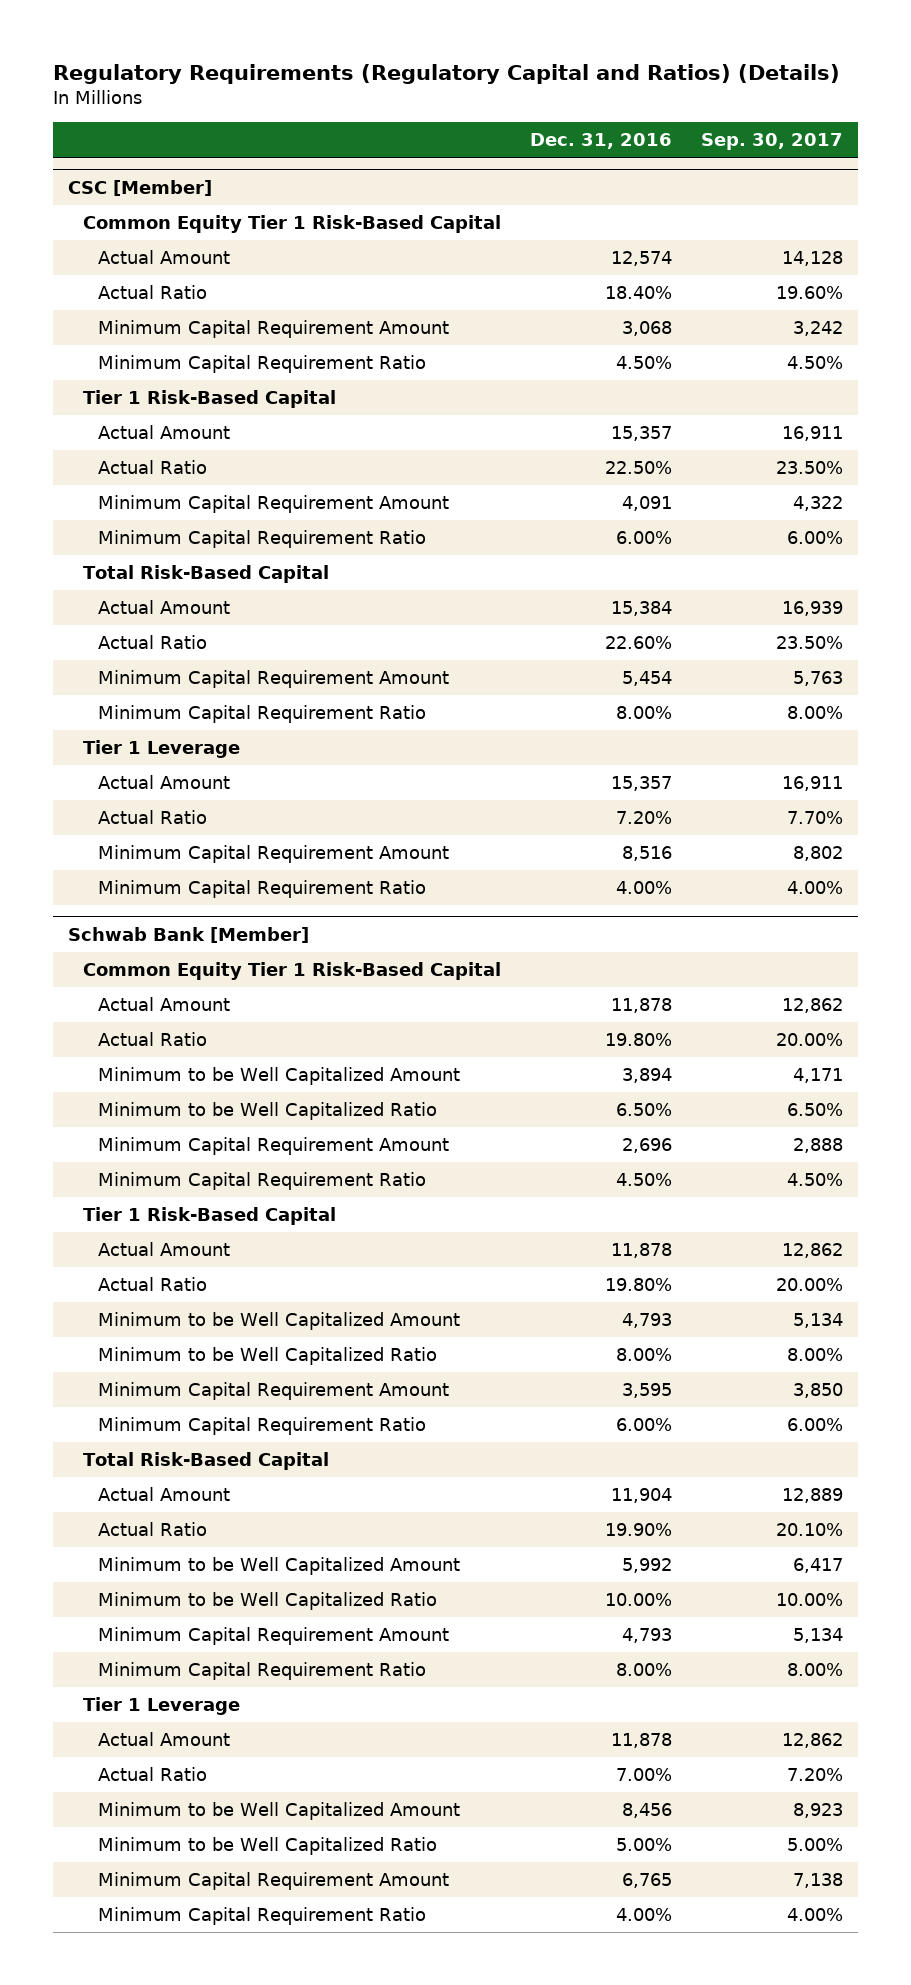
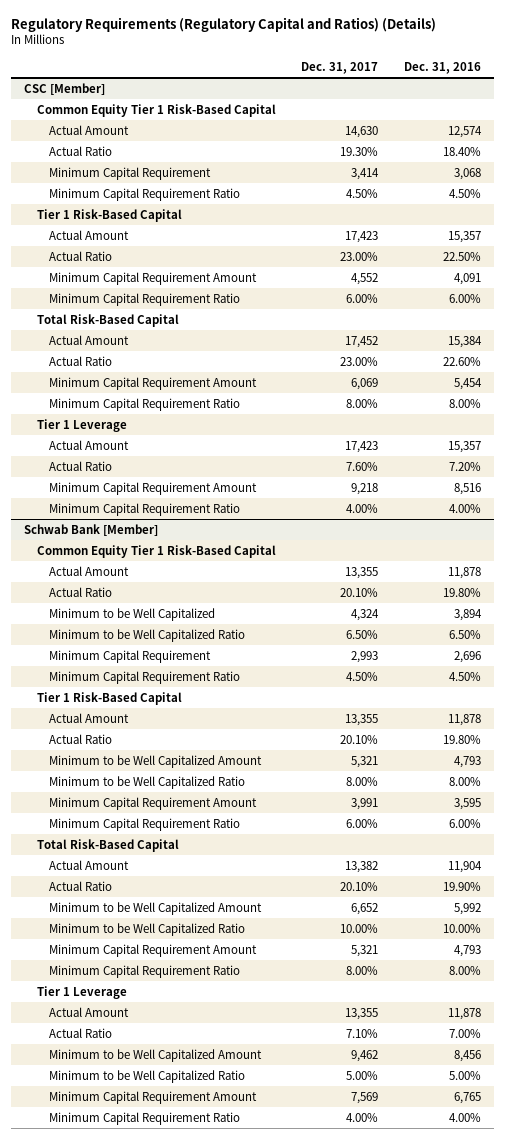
[701,133,844,151] Sep. 30, 2017 -> none
none -> [301,61,379,74] Dec. 31, 2017
[97,320,449,339] Minimum Capital Requirement Amount -> [49,166,212,180] Minimum Capital Requirement
[97,1067,460,1086] Minimum to be Well Capitalized Amount -> [49,607,216,621] Minimum to be Well Capitalized
[97,1137,449,1156] Minimum Capital Requirement Amount -> [49,649,212,663] Minimum Capital Requirement

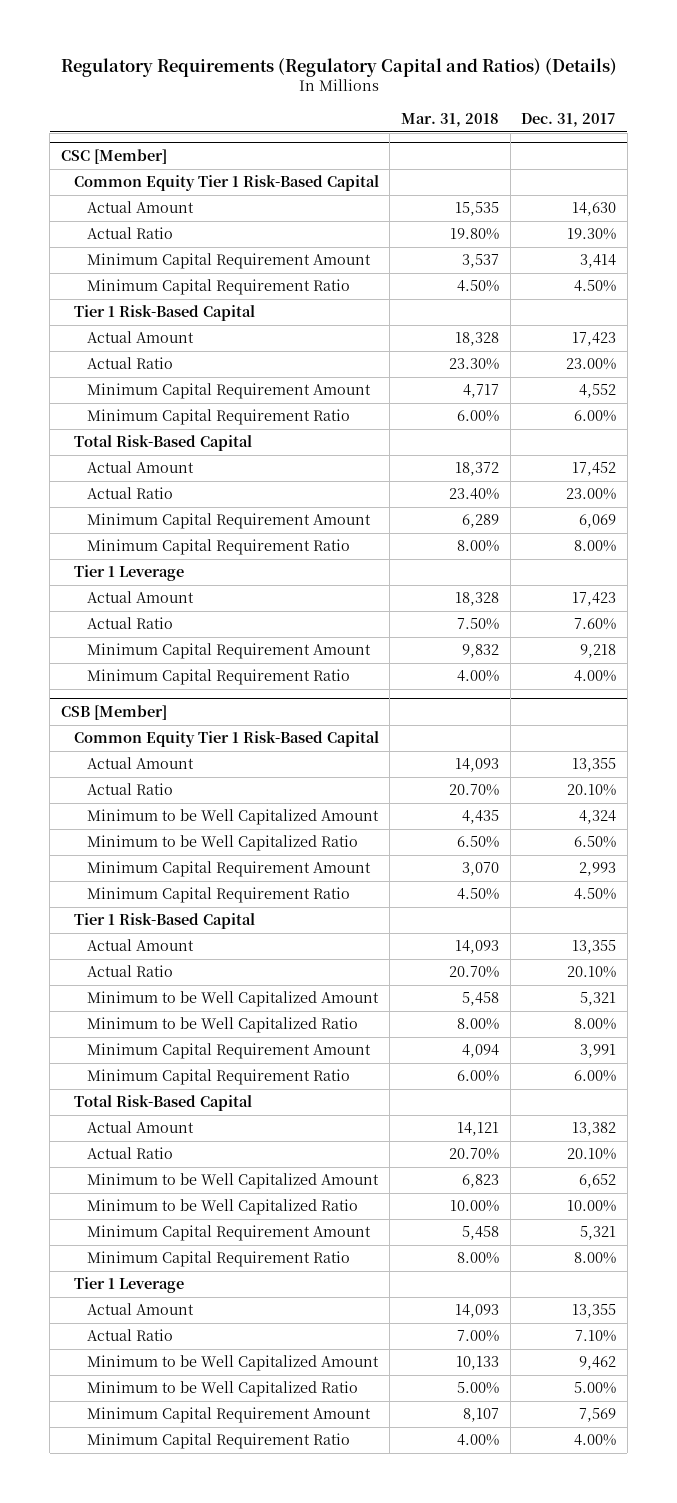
[403,61,481,74] Dec. 31, 2016 -> none
none -> [400,112,499,127] Mar. 31, 2018
[49,166,212,180] Minimum Capital Requirement -> [86,253,371,270] Minimum Capital Requirement Amount
[23,523,158,536] Schwab Bank [Member] -> [60,704,167,720] CSB [Member]
[49,607,216,621] Minimum to be Well Capitalized -> [86,809,379,826] Minimum to be Well Capitalized Amount
[49,649,212,663] Minimum Capital Requirement -> [86,861,371,878] Minimum Capital Requirement Amount

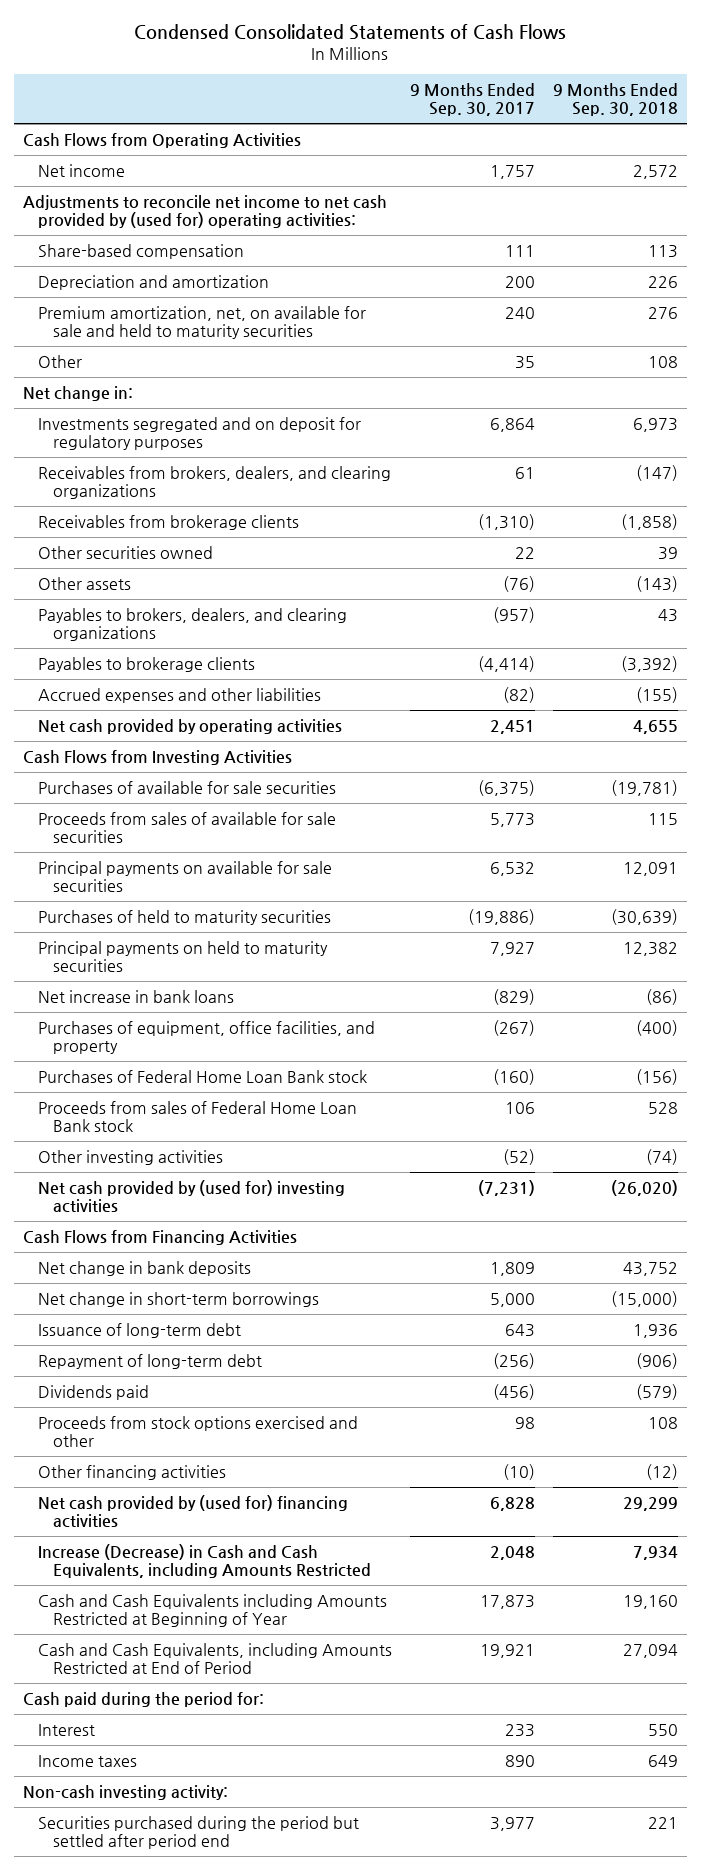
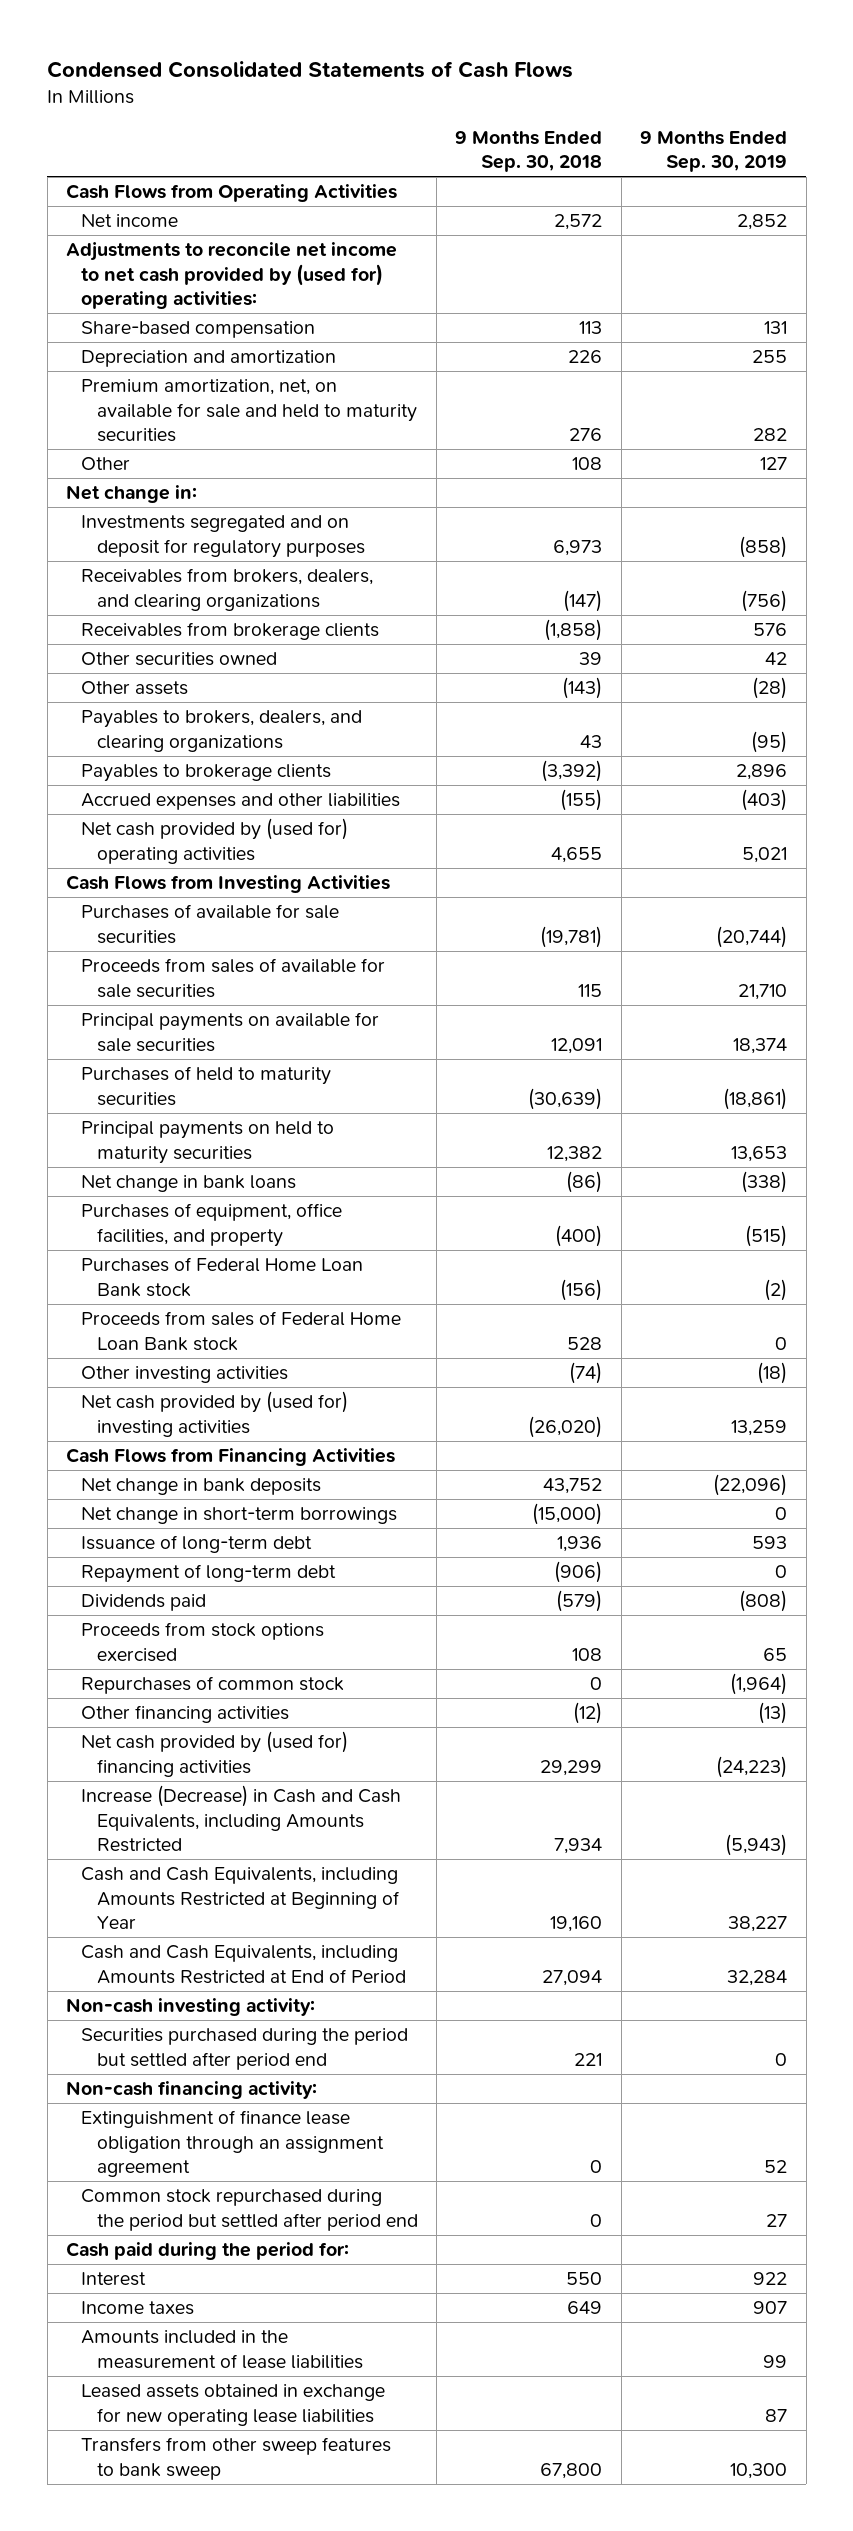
[409,82,535,117] 9 Months Ended Sep. 30, 2017 -> none
none -> [640,130,788,172] 9 Months Ended Sep. 30, 2019
[37,718,342,734] Net cash provided by operating activities -> [81,818,349,864] Net cash provided by (used for) operating activities
[37,989,234,1003] Net increase in bank loans -> [81,1175,297,1193] Net change in bank loans
[37,1415,358,1448] Proceeds from stock options exercised and other -> [81,1622,325,1662] Proceeds from stock options exercised
none -> [81,1676,345,1695] Repurchases of common stock
[37,1593,387,1628] Cash and Cash Equivalents including Amounts Restricted at Beginning of Year -> [81,1867,400,1929] Cash and Cash Equivalents, including Amounts Restricted at Beginning of Year
[22,1784,228,1800] Non-cash investing activity: -> [65,1998,315,2017] Non-cash investing activity:
[37,1815,359,1850] Securities purchased during the period but settled after period end -> [81,2028,409,2070] Securities purchased during the period but settled after period end
none -> [65,2081,317,2100] Non-cash financing activity:
none -> [81,2110,384,2177] Extinguishment of finance lease obligation through an assignment agreement
none -> [81,2189,418,2231] Common stock repurchased during the period but settled after period end
none -> [81,2330,363,2369] Amounts included in the measurement of lease liabilities
none -> [81,2384,386,2426] Leased assets obtained in exchange for new operating lease liabilities
none -> [81,2437,392,2480] Transfers from other sweep features to bank sweep

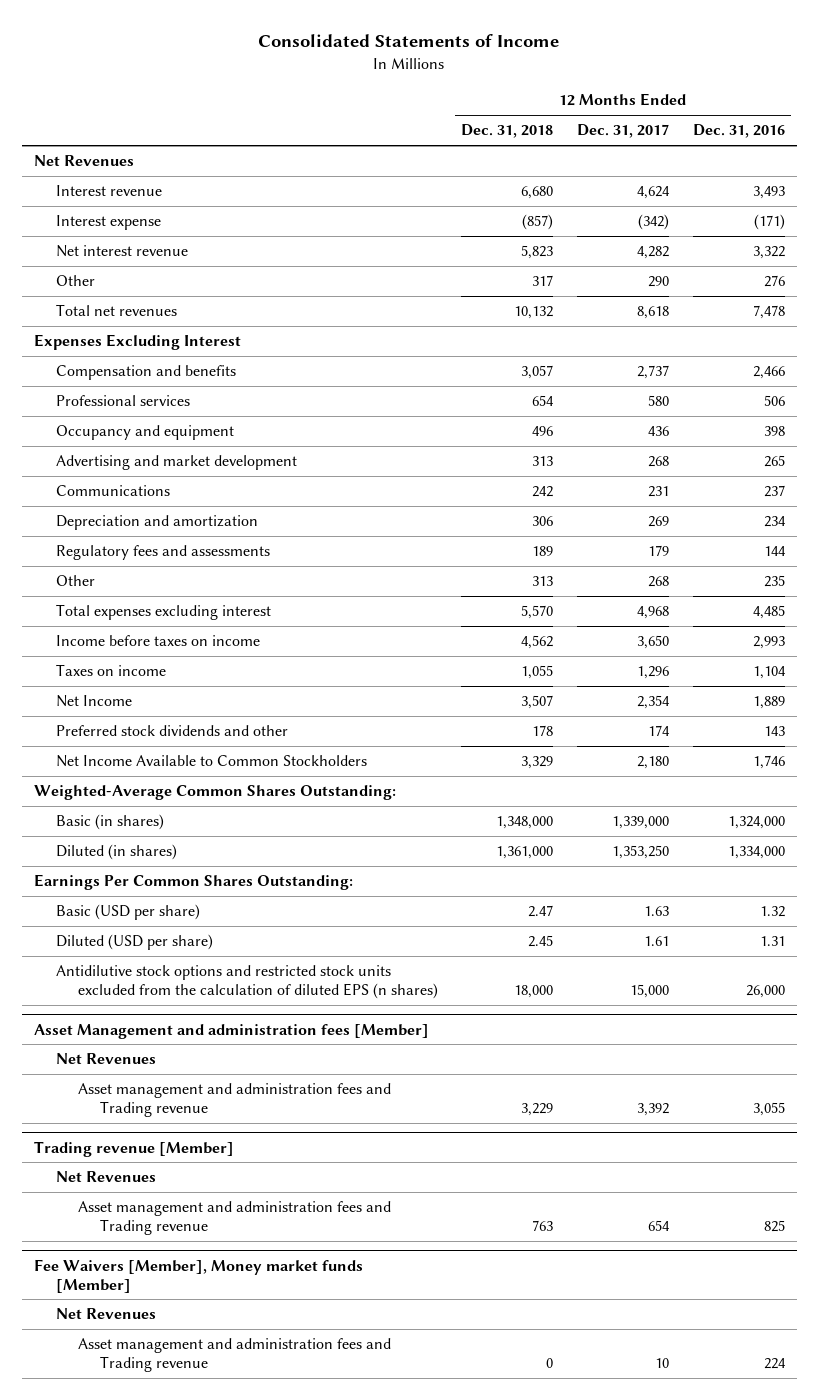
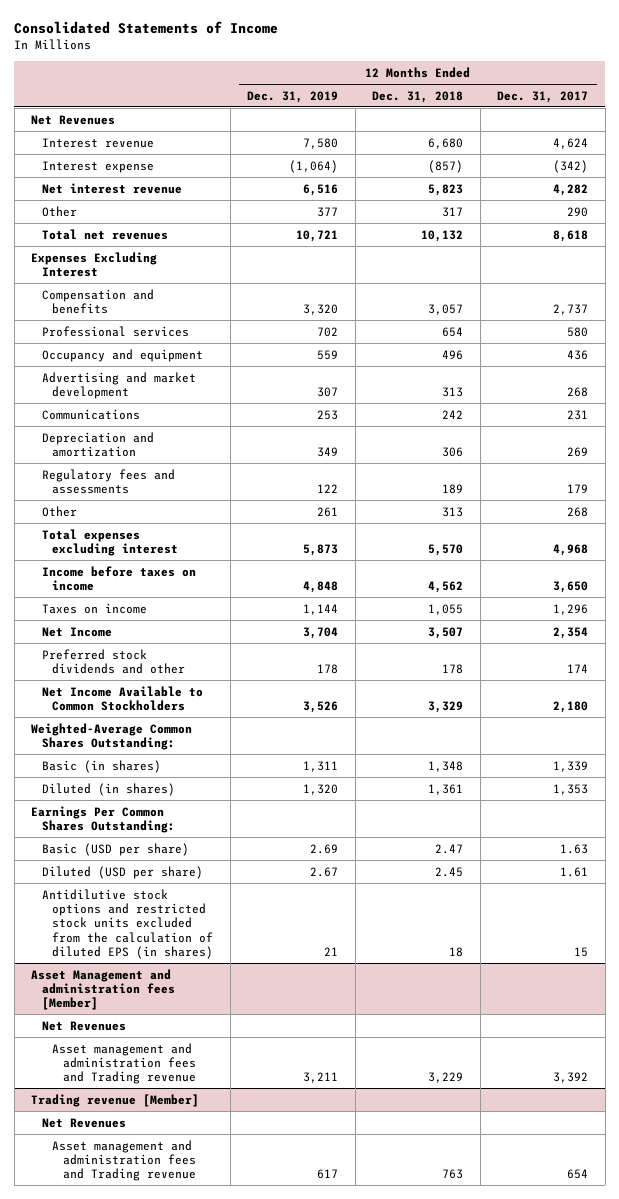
[692,124,785,139] Dec. 31, 2016 -> none
none -> [247,90,339,103] Dec. 31, 2019
[496,816,554,830] 1,348,000 -> [428,760,464,772] 1,348
[612,816,670,830] 1,339,000 -> [553,760,589,772] 1,339
[496,846,554,860] 1,361,000 -> [428,783,464,795] 1,361
[612,845,670,860] 1,353,250 -> [553,783,589,795] 1,353
[55,965,438,1000] Antidilutive stock options and restricted stock units excluded from the calculation of diluted EPS (n shares) -> [41,888,214,959] Antidilutive stock options and restricted stock units excluded from the calculation of diluted EPS (in shares)
[514,985,554,999] 18,000 -> [449,946,464,957] 18
[630,984,670,999] 15,000 -> [574,946,589,957] 15
[34,1258,364,1293] Fee Waivers [Member], Money market funds [Member] -> none
[55,1308,156,1320] Net Revenues -> none
[77,1338,391,1373] Asset management and administration fees and Trading revenue -> none

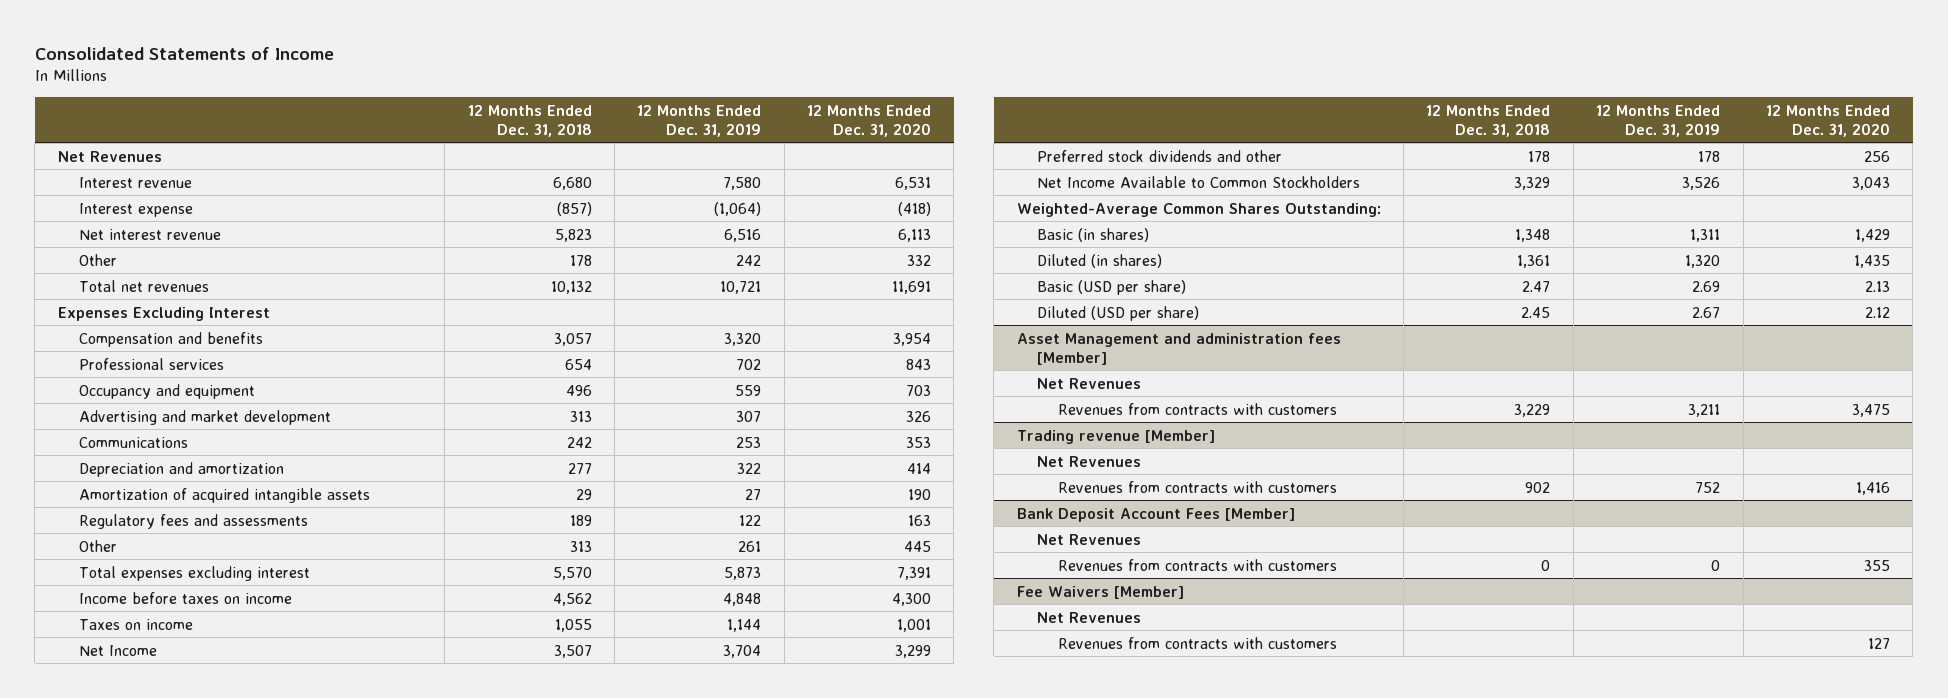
[497,90,589,103] Dec. 31, 2017 -> none
none -> [807,104,932,137] 12 Months Ended Dec. 31, 2020
[317,206,339,217] 377 -> [736,254,762,266] 242
[442,206,464,217] 317 -> [569,254,592,266] 178
[317,446,339,457] 349 -> [737,462,762,474] 322
[442,446,464,457] 306 -> [567,462,592,474] 277
none -> [78,487,370,503] Amortization of acquired intangible assets
[31,805,175,833] Earnings Per Common Shares Outstanding: -> none
[41,888,214,959] Antidilutive stock options and restricted stock units excluded from the calculation of diluted EPS (in shares) -> none
[52,1042,196,1085] Asset management and administration fees and Trading revenue -> [1058,402,1338,415] Revenues from contracts with customers
[52,1139,196,1182] Asset management and administration fees and Trading revenue -> none
none -> [1058,480,1338,493] Revenues from contracts with customers
none -> [1016,507,1295,522] Bank Deposit Account Fees [Member]
none -> [1037,533,1142,545] Net Revenues
none -> [1058,558,1338,571] Revenues from contracts with customers
none -> [1016,585,1184,599] Fee Waivers [Member]
none -> [1037,611,1142,623] Net Revenues
none -> [1058,636,1338,649] Revenues from contracts with customers

